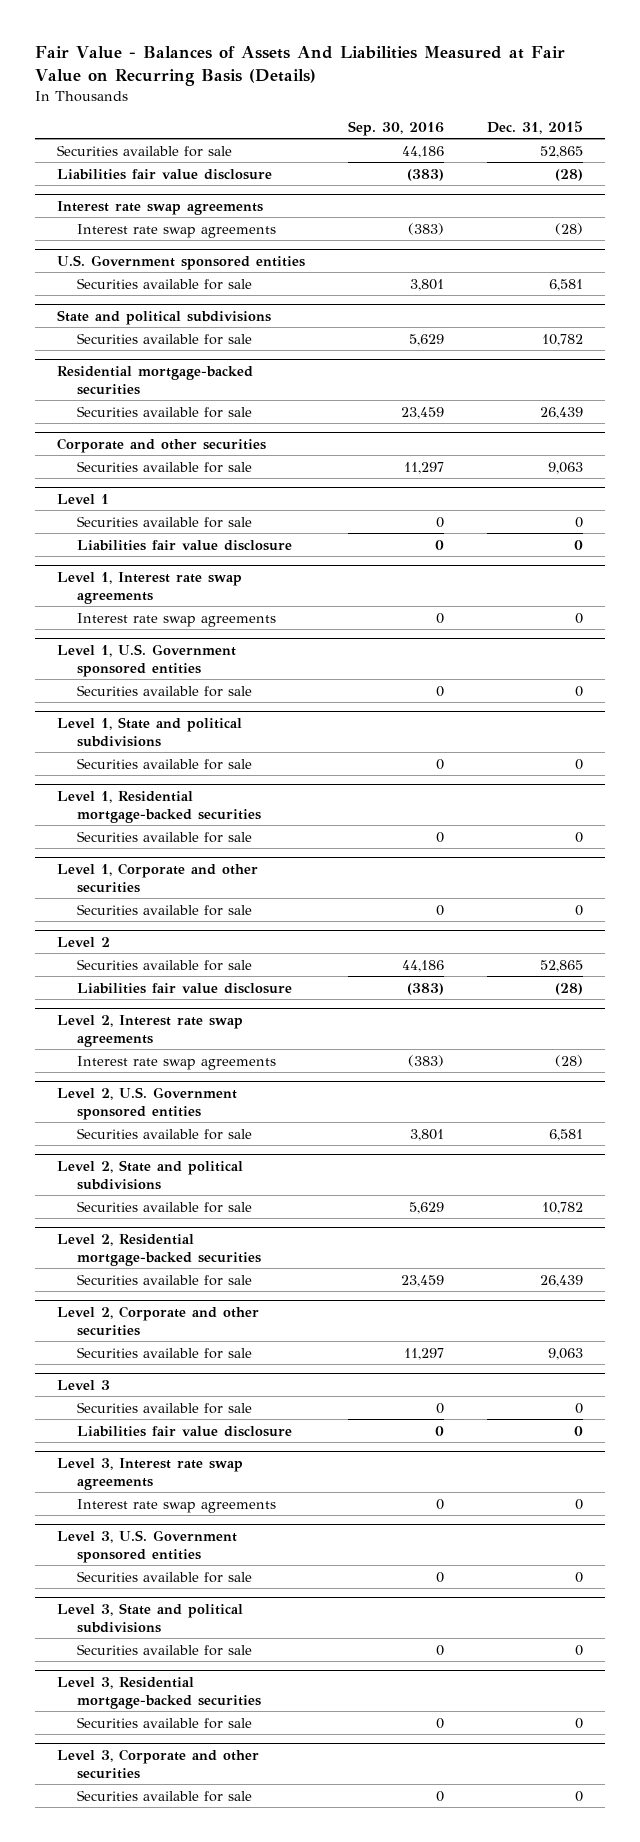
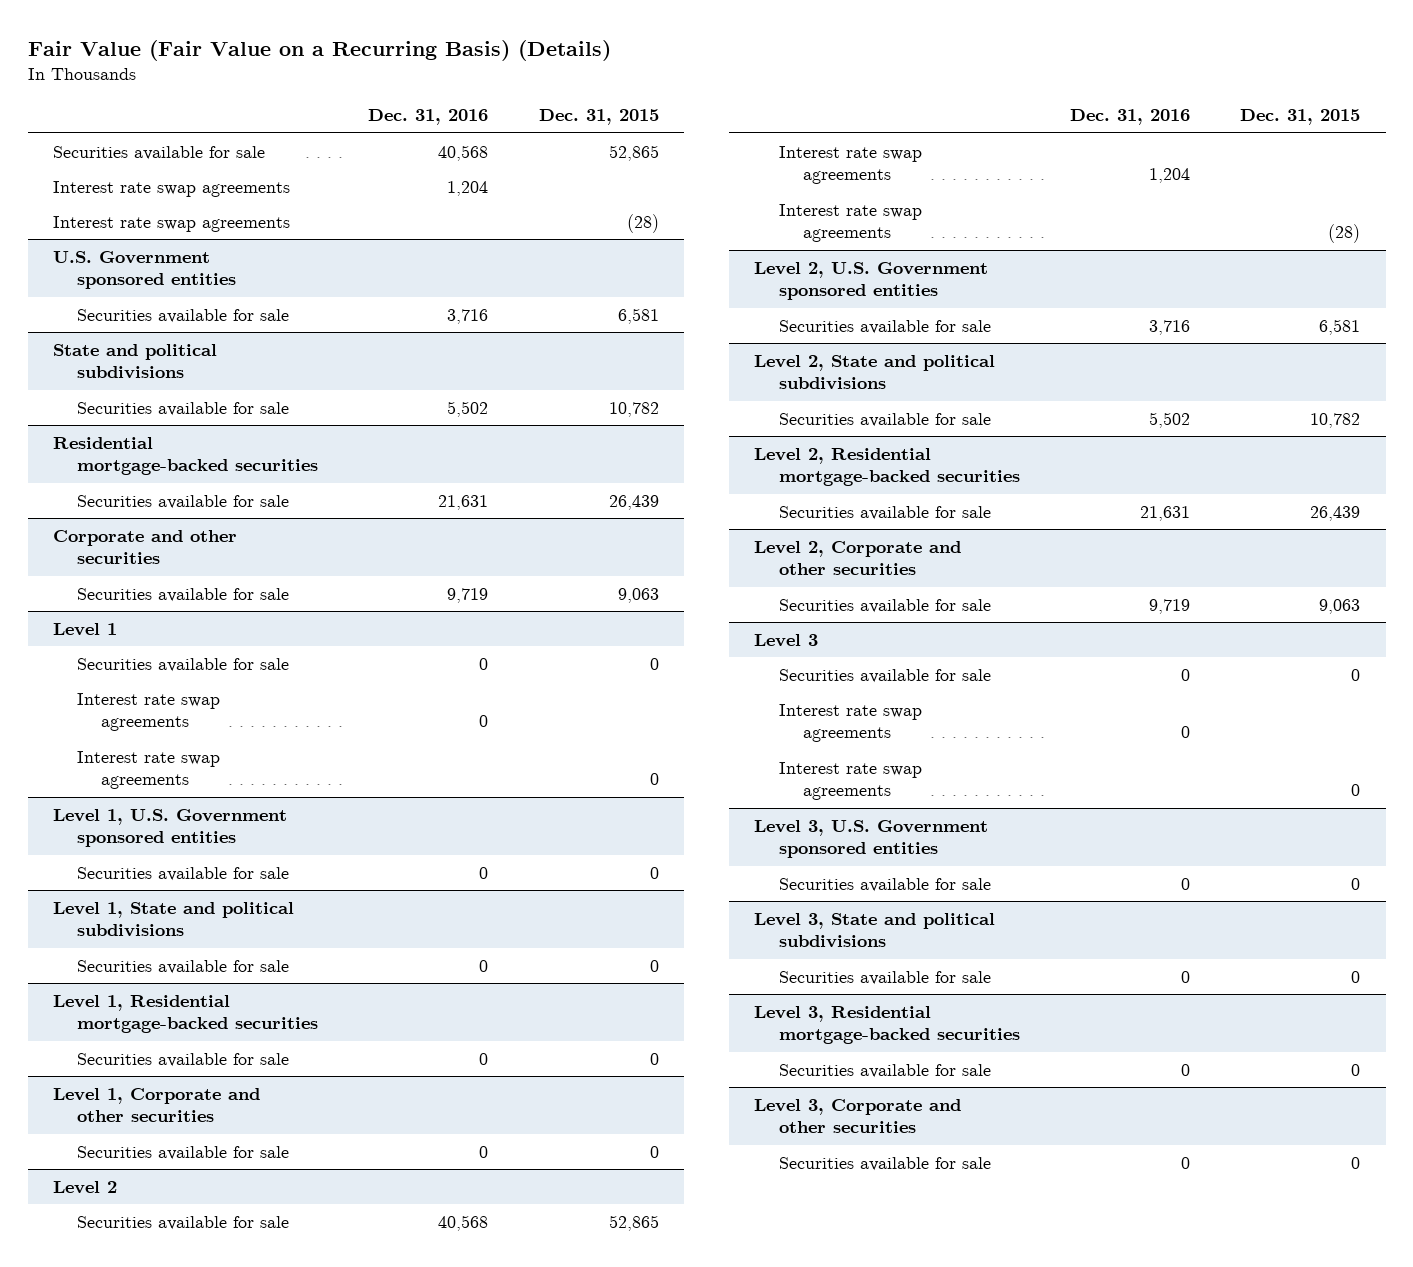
[35,46,566,86] Fair Value - Balances of Assets And Liabilities Measured at Fair Value on Recurring Basis (Details) -> [27,39,611,61] Fair Value (Fair Value on a Recurring Basis) (Details)
[348,121,445,137] Sep. 30, 2016 -> none
none -> [368,109,489,126] Dec. 31, 2016
[56,168,272,180] Liabilities fair value disclosure -> none
[56,200,263,215] Interest rate swap agreements -> none
none -> [52,180,290,197] Interest rate swap agreements
[76,539,292,551] Liabilities fair value disclosure -> none
[56,571,242,604] Level 1, Interest rate swap agreements -> none
none -> [77,692,221,732] Interest rate swap agreements
[76,982,292,994] Liabilities fair value disclosure -> none
[56,1014,243,1047] Level 2, Interest rate swap agreements -> none
none -> [778,145,922,185] Interest rate swap agreements
[76,1425,292,1437] Liabilities fair value disclosure -> none
[56,1457,243,1490] Level 3, Interest rate swap agreements -> none
none -> [778,703,922,743] Interest rate swap agreements

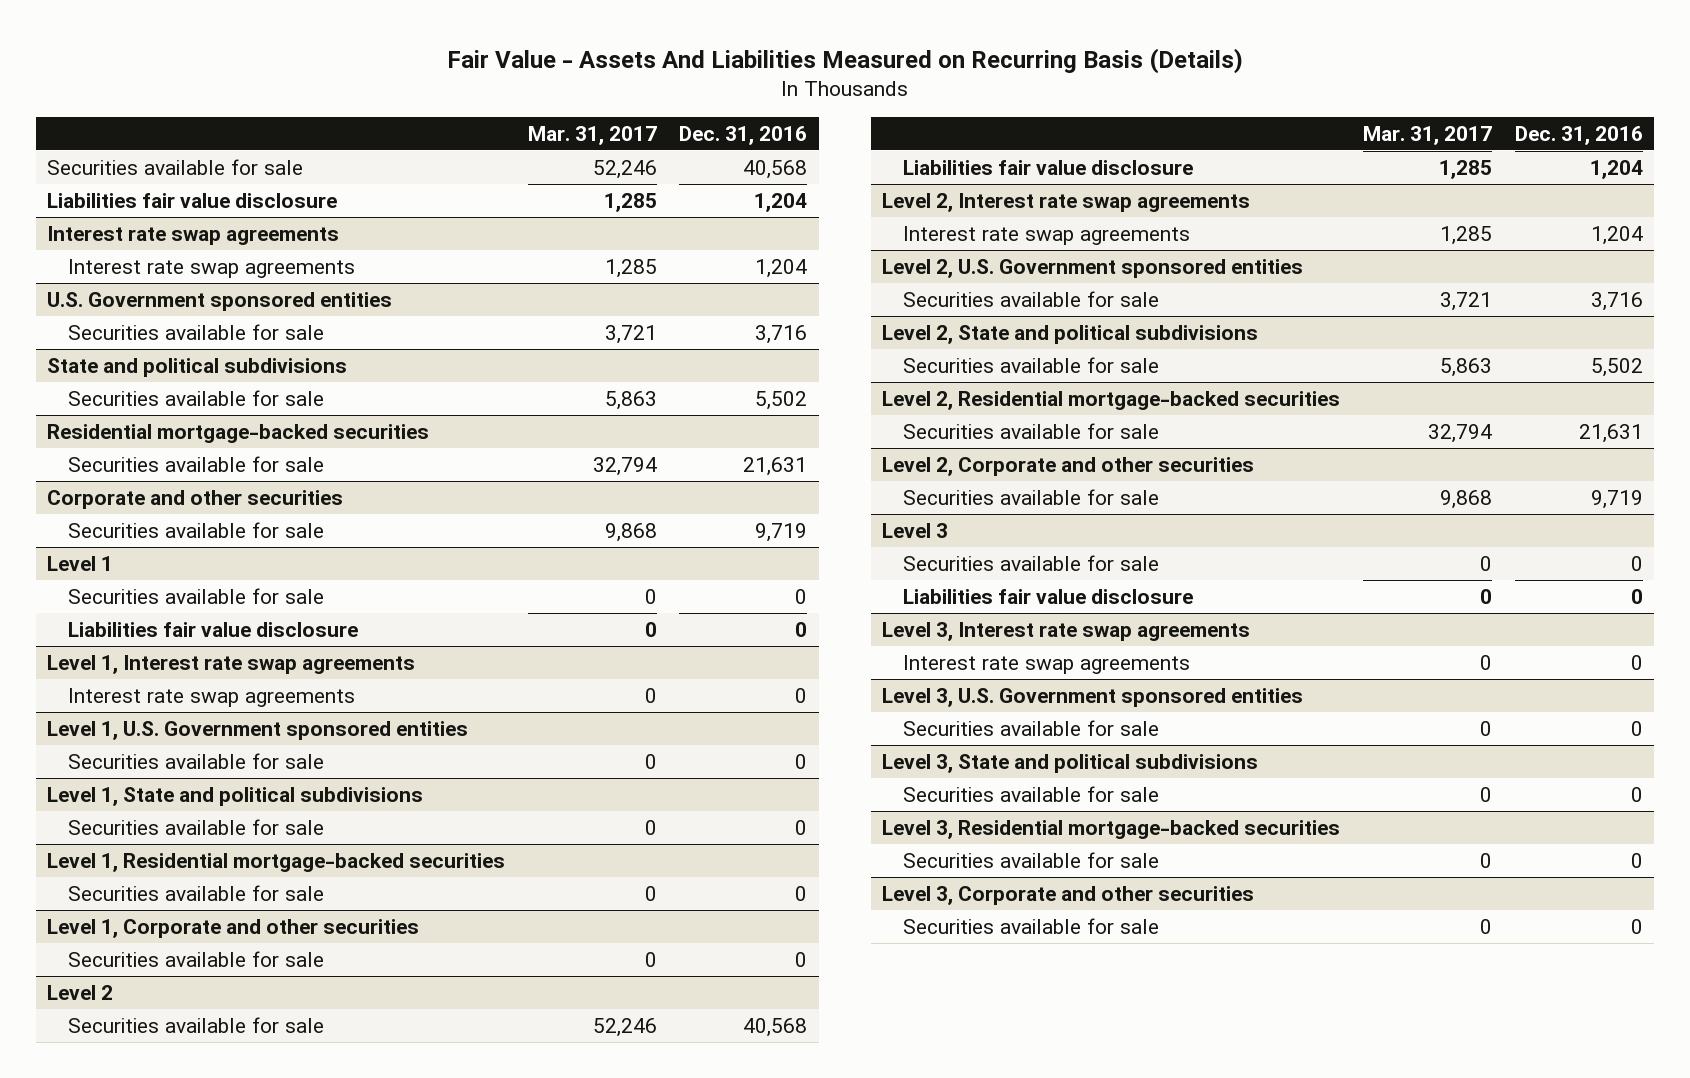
[27,39,611,61] Fair Value (Fair Value on a Recurring Basis) (Details) -> [446,48,1243,75] Fair Value - Assets And Liabilities Measured on Recurring Basis (Details)
[538,109,659,126] Dec. 31, 2015 -> none
none -> [527,126,657,146] Mar. 31, 2017
none -> [46,192,337,208] Liabilities fair value disclosure
none -> [46,225,339,245] Interest rate swap agreements
[52,215,290,232] Interest rate swap agreements -> none
none -> [67,621,358,637] Liabilities fair value disclosure
none -> [46,654,415,674] Level 1, Interest rate swap agreements
[77,750,221,790] Interest rate swap agreements -> none
none -> [902,159,1193,175] Liabilities fair value disclosure
none -> [882,192,1251,212] Level 2, Interest rate swap agreements
[778,203,922,243] Interest rate swap agreements -> none
none -> [902,588,1193,604] Liabilities fair value disclosure
none -> [882,621,1251,641] Level 3, Interest rate swap agreements
[778,761,922,801] Interest rate swap agreements -> none

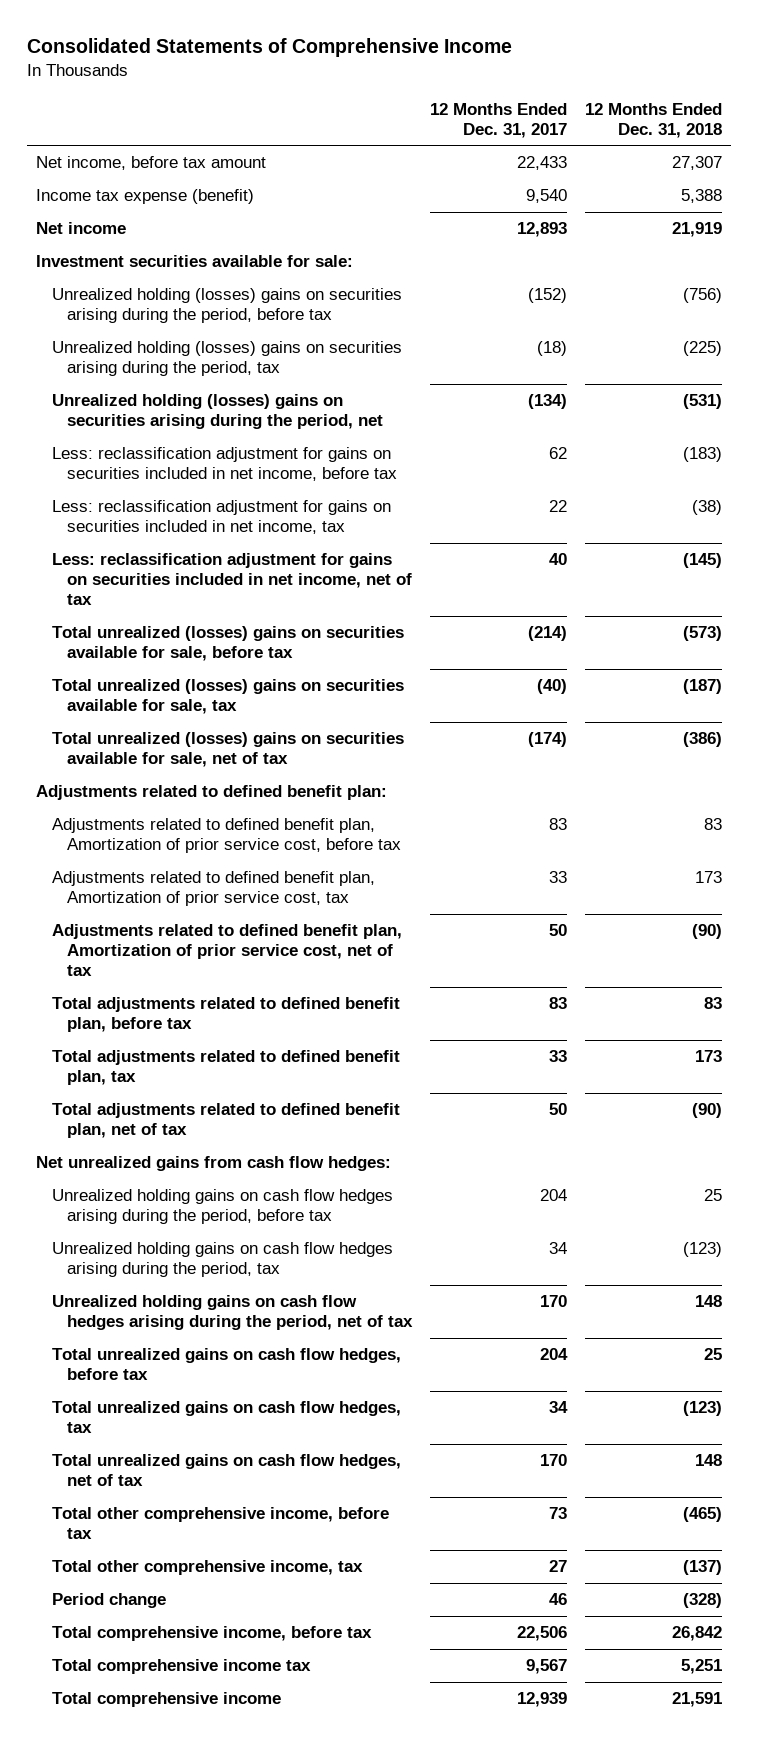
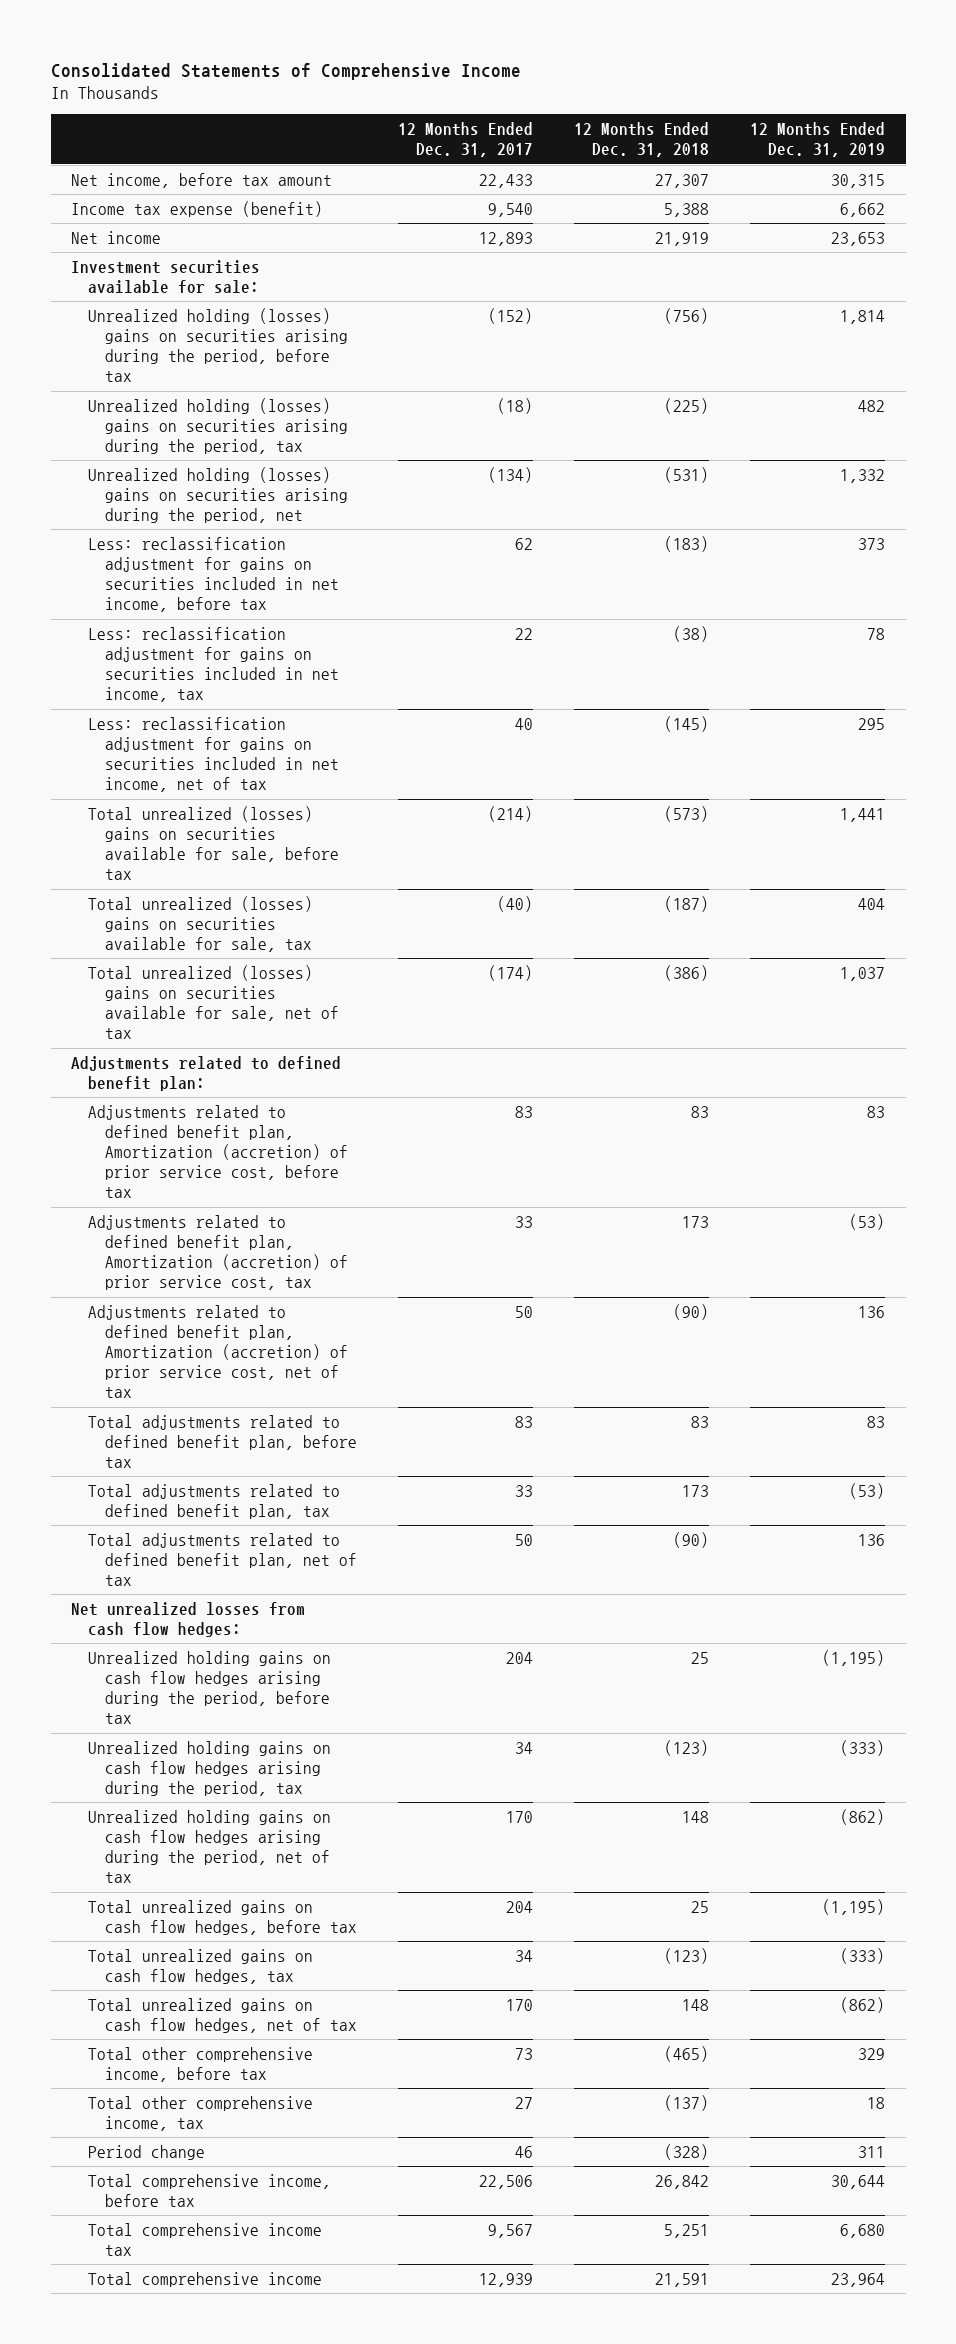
none -> [750,122,886,158] 12 Months Ended Dec. 31, 2019
[51,818,402,854] Adjustments related to defined benefit plan, Amortization of prior service cost, before tax -> [88,1104,349,1199] Adjustments related to defined benefit plan, Amortization (accretion) of prior service cost, before tax
[51,871,375,907] Adjustments related to defined benefit plan, Amortization of prior service cost, tax -> [88,1214,349,1291] Adjustments related to defined benefit plan, Amortization (accretion) of prior service cost, tax
[51,924,402,976] Adjustments related to defined benefit plan, Amortization of prior service cost, net of tax -> [88,1304,349,1399] Adjustments related to defined benefit plan, Amortization (accretion) of prior service cost, net of tax
[35,1156,391,1172] Net unrealized gains from cash flow hedges: -> [71,1601,306,1637] Net unrealized losses from cash flow hedges:

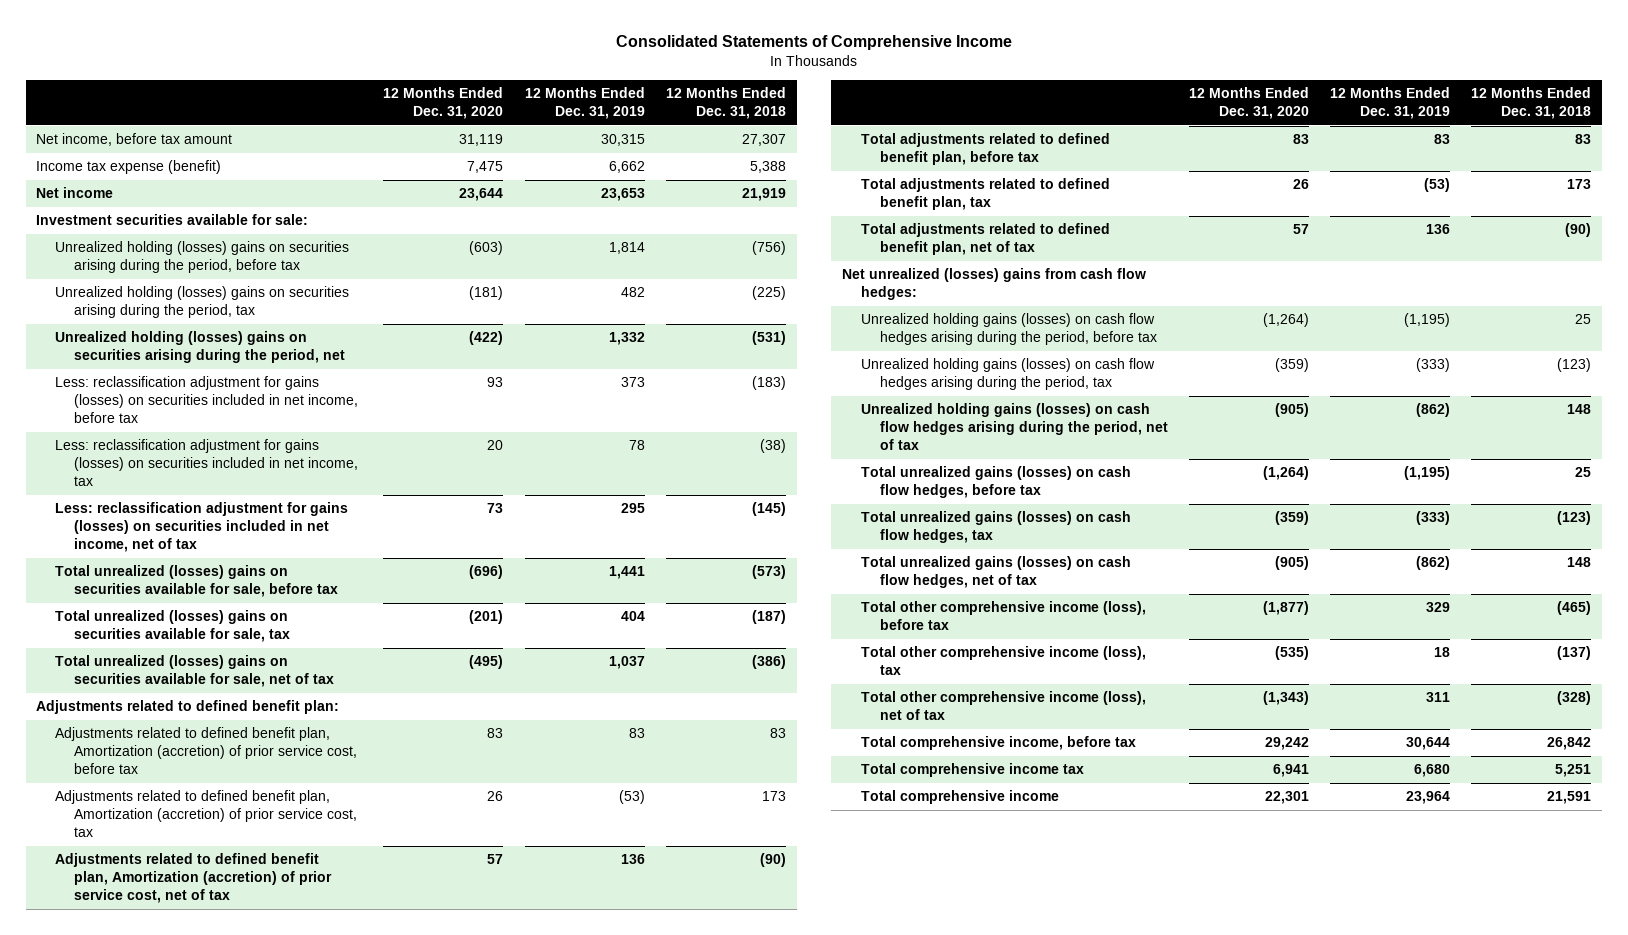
[398,122,534,158] 12 Months Ended Dec. 31, 2017 -> none
none -> [383,87,504,120] 12 Months Ended Dec. 31, 2020
[88,536,340,613] Less: reclassification adjustment for gains on securities included in net income, before tax -> [55,376,359,424] Less: reclassification adjustment for gains (losses) on securities included in net income, before tax
[88,626,340,703] Less: reclassification adjustment for gains on securities included in net income, tax -> [55,439,359,487] Less: reclassification adjustment for gains (losses) on securities included in net income, tax
[88,716,340,793] Less: reclassification adjustment for gains on securities included in net income, net of tax -> [55,502,349,553] Less: reclassification adjustment for gains (losses) on securities included in net income, net of tax
[71,1601,306,1637] Net unrealized losses from cash flow hedges: -> [841,268,1146,301] Net unrealized (losses) gains from cash flow hedges:
[88,1650,332,1725] Unrealized holding gains on cash flow hedges arising during the period, before tax -> [860,313,1157,346] Unrealized holding gains (losses) on cash flow hedges arising during the period, before tax
[88,1740,332,1796] Unrealized holding gains on cash flow hedges arising during the period, tax -> [860,358,1155,391] Unrealized holding gains (losses) on cash flow hedges arising during the period, tax
[88,1809,332,1884] Unrealized holding gains on cash flow hedges arising during the period, net of tax -> [860,403,1168,451] Unrealized holding gains (losses) on cash flow hedges arising during the period, net of tax
[88,1899,358,1935] Total unrealized gains on cash flow hedges, before tax -> [860,466,1131,499] Total unrealized gains (losses) on cash flow hedges, before tax
[88,1948,314,1984] Total unrealized gains on cash flow hedges, tax -> [860,511,1131,544] Total unrealized gains (losses) on cash flow hedges, tax
[88,1997,358,2033] Total unrealized gains on cash flow hedges, net of tax -> [860,556,1131,589] Total unrealized gains (losses) on cash flow hedges, net of tax
[88,2046,314,2082] Total other comprehensive income, before tax -> [860,601,1146,631] Total other comprehensive income (loss), before tax
[88,2095,314,2131] Total other comprehensive income, tax -> [860,646,1146,676] Total other comprehensive income (loss), tax
[88,2144,206,2160] Period change -> [860,691,1146,721] Total other comprehensive income (loss), net of tax

